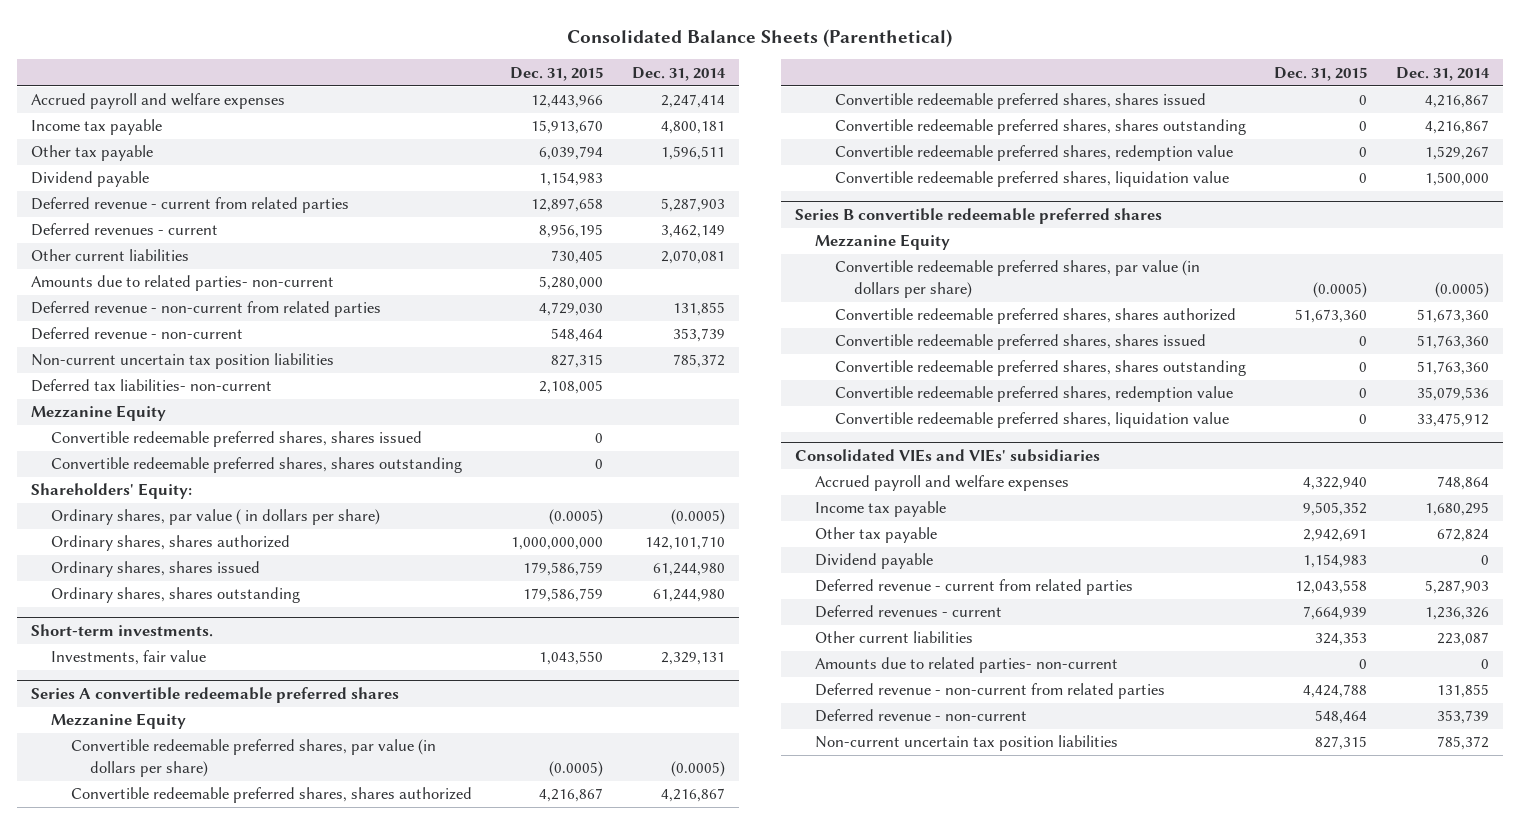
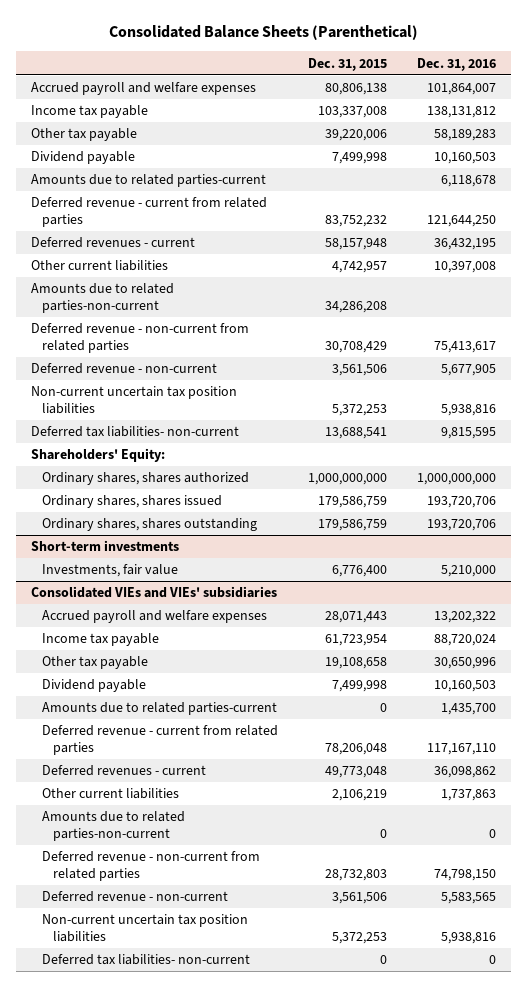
[631,66,726,81] Dec. 31, 2014 -> none
none -> [417,57,497,71] Dec. 31, 2016
[31,405,167,422] Mezzanine Equity -> none
[51,431,423,448] Convertible redeemable preferred shares, shares issued -> none
[51,457,463,474] Convertible redeemable preferred shares, shares outstanding -> none
[531,95,604,109] 12,443,966 -> [325,83,388,96] 80,806,138
[531,120,604,135] 15,913,670 -> [318,106,388,119] 103,337,008
[539,146,604,161] 6,039,794 -> [325,129,388,142] 39,220,006
[539,172,604,187] 1,154,983 -> [332,152,388,165] 7,499,998
none -> [30,174,266,188] Amounts due to related parties-current
[531,198,604,213] 12,897,658 -> [325,214,388,227] 83,752,232
[539,224,604,239] 8,956,195 -> [325,238,388,251] 58,157,948
[551,250,604,265] 730,405 -> [332,261,388,274] 4,742,957
[31,275,335,292] Amounts due to related parties- non-current -> [30,283,174,313] Amounts due to related parties-non-current
[539,276,604,291] 5,280,000 -> [325,300,388,313] 34,286,208
[539,302,604,317] 4,729,030 -> [325,340,388,353] 30,708,429
[551,328,604,343] 548,464 -> [332,364,388,377] 3,561,506
[551,354,604,369] 827,315 -> [332,403,388,416] 5,372,253
[539,380,604,395] 2,108,005 -> [325,427,388,440] 13,688,541
[51,509,381,526] Ordinary shares, par value ( in dollars per share) -> none
[31,687,400,704] Series A convertible redeemable preferred shares -> none
[51,713,187,730] Mezzanine Equity -> none
[70,739,436,778] Convertible redeemable preferred shares, par value (in dollars per share) -> none
[70,787,472,804] Convertible redeemable preferred shares, shares authorized -> none
[834,93,1206,110] Convertible redeemable preferred shares, shares issued -> none
[834,119,1246,136] Convertible redeemable preferred shares, shares outstanding -> none
[834,145,1233,162] Convertible redeemable preferred shares, redemption value -> none
[834,171,1229,188] Convertible redeemable preferred shares, liquidation value -> none
[795,208,1163,225] Series B convertible redeemable preferred shares -> none
[814,234,950,251] Mezzanine Equity -> none
[834,260,1200,299] Convertible redeemable preferred shares, par value (in dollars per share) -> none
[834,308,1236,325] Convertible redeemable preferred shares, shares authorized -> none
[834,334,1206,351] Convertible redeemable preferred shares, shares issued -> none
[834,360,1246,377] Convertible redeemable preferred shares, shares outstanding -> none
[834,386,1233,403] Convertible redeemable preferred shares, redemption value -> none
[834,412,1229,429] Convertible redeemable preferred shares, liquidation value -> none
[31,624,214,638] Short-term investments. -> [30,540,179,552] Short-term investments
[539,651,604,666] 1,043,550 -> [332,565,388,578] 6,776,400
[1303,477,1368,491] 4,322,940 -> [325,611,388,624] 28,071,443
[1303,502,1368,517] 9,505,352 -> [325,634,388,647] 61,723,954
[1303,529,1368,543] 2,942,691 -> [325,657,388,670] 19,108,658
[1303,554,1368,569] 1,154,983 -> [332,680,388,693] 7,499,998
none -> [42,702,278,716] Amounts due to related parties-current
[1295,580,1368,595] 12,043,558 -> [325,742,388,755] 78,206,048
[1303,606,1368,621] 7,664,939 -> [325,766,388,779] 49,773,048
[1315,632,1368,647] 324,353 -> [332,789,388,802] 2,106,219
[814,657,1118,674] Amounts due to related parties- non-current -> [42,811,186,841] Amounts due to related parties-non-current
[1303,684,1368,699] 4,424,788 -> [325,868,388,881] 28,732,803
[1315,710,1368,725] 548,464 -> [332,892,388,905] 3,561,506
[1315,736,1368,751] 827,315 -> [332,931,388,944] 5,372,253
none -> [42,954,251,966] Deferred tax liabilities- non-current

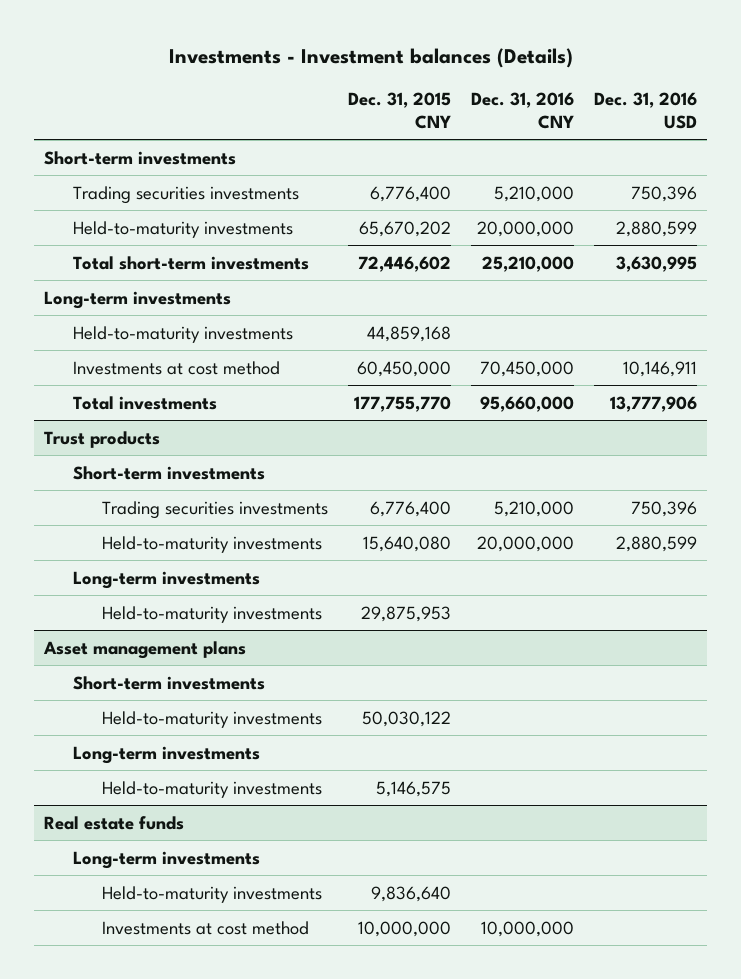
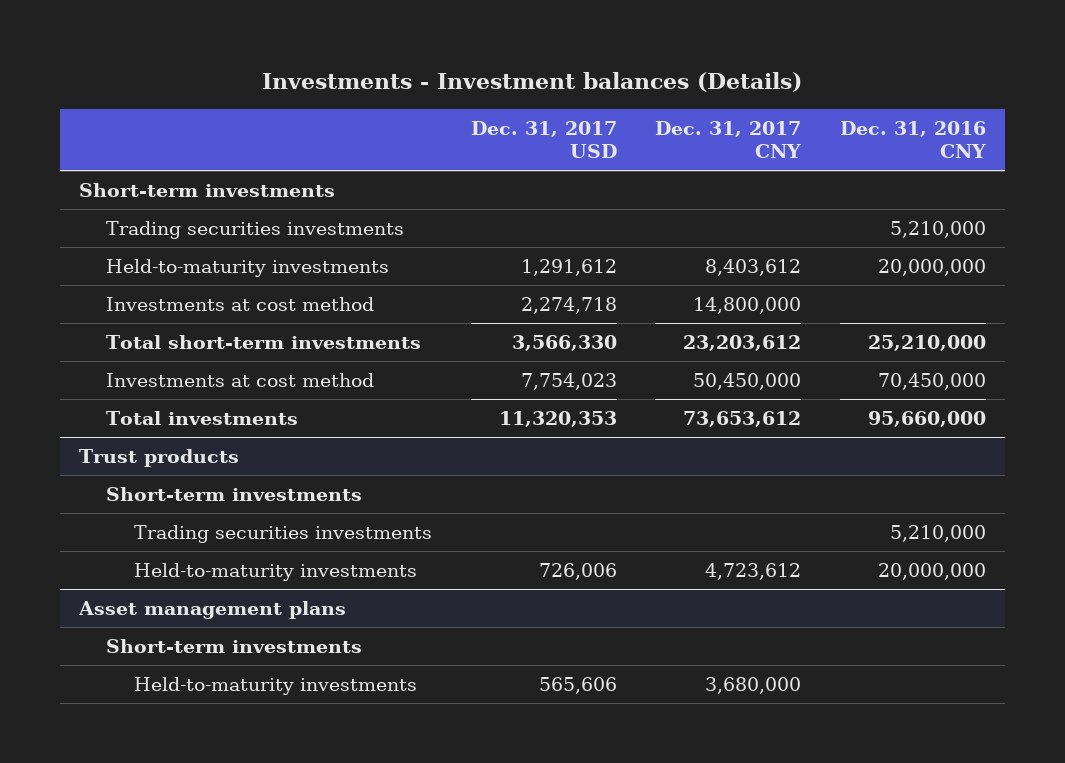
[347,91,451,129] Dec. 31, 2015 CNY -> none
[593,91,697,129] Dec. 31, 2016 USD -> none
none -> [470,120,617,159] Dec. 31, 2017 USD
none -> [655,120,802,159] Dec. 31, 2017 CNY
none -> [106,296,375,311] Investments at cost method
[44,290,232,309] Long-term investments -> none
[73,325,294,343] Held-to-maturity investments -> none
[73,570,261,589] Long-term investments -> none
[101,605,322,623] Held-to-maturity investments -> none
[73,745,261,764] Long-term investments -> none
[101,780,322,798] Held-to-maturity investments -> none
[44,815,185,830] Real estate funds -> none
[73,850,261,869] Long-term investments -> none
[101,885,322,903] Held-to-maturity investments -> none
[101,920,309,935] Investments at cost method -> none

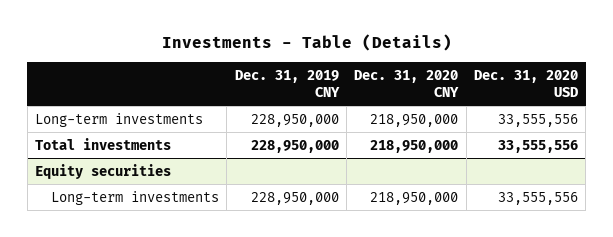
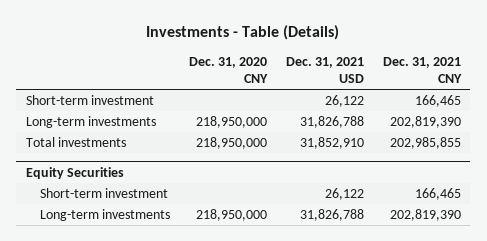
[234,69,340,97] Dec. 31, 2019 CNY -> none
[474,69,579,97] Dec. 31, 2020 USD -> none
none -> [285,56,364,84] Dec. 31, 2021 USD
none -> [382,56,462,84] Dec. 31, 2021 CNY
none -> [25,94,154,105] Short-term investment
[35,163,172,179] Equity securities -> [25,166,124,179] Equity Securities
none -> [39,187,168,198] Short-term investment

